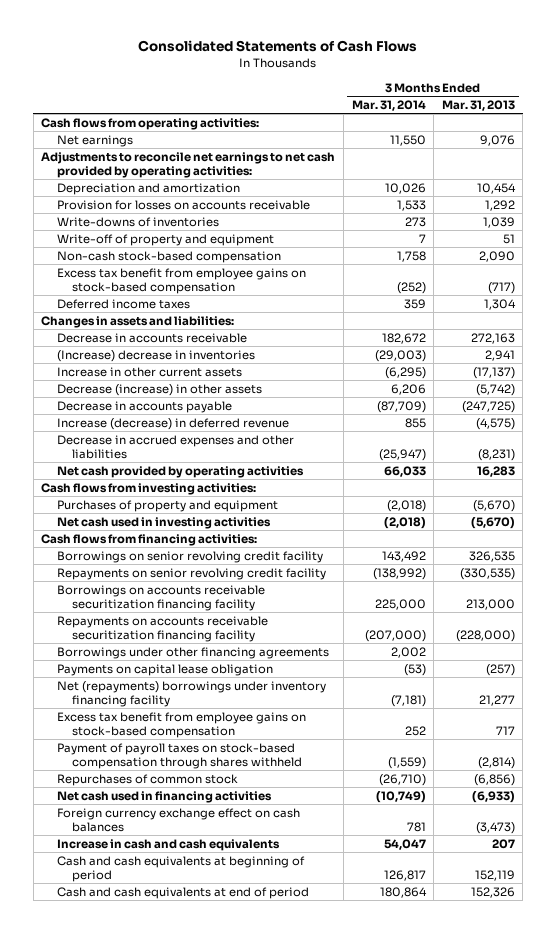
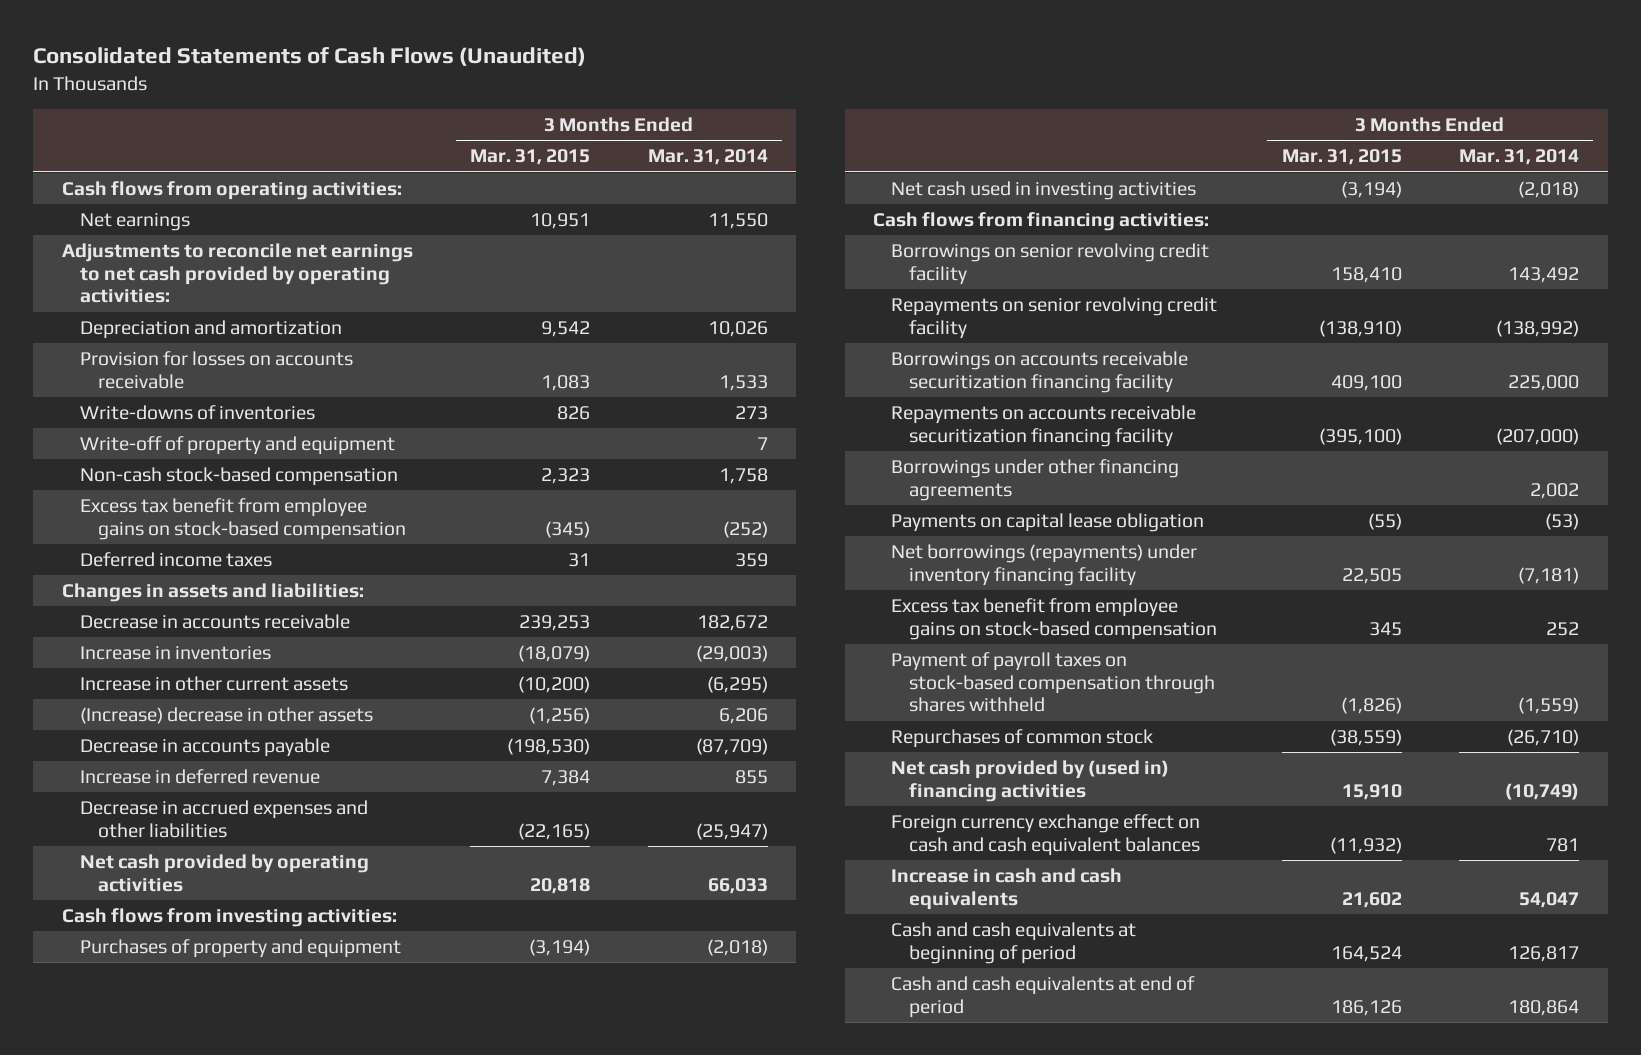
[138,40,418,53] Consolidated Statements of Cash Flows -> [33,47,587,67] Consolidated Statements of Cash Flows (Unaudited)
[441,99,515,111] Mar. 31, 2013 -> none
none -> [470,149,591,166] Mar. 31, 2015
[56,349,255,362] (Increase) decrease in inventories -> [79,646,271,661] Increase in inventories
[56,383,262,396] Decrease (increase) in other assets -> [79,707,373,725] (Increase) decrease in other assets
[56,417,289,430] Increase (decrease) in deferred revenue -> [79,769,320,785] Increase in deferred revenue
[56,680,326,707] Net (repayments) borrowings under inventory financing facility -> [891,544,1198,586] Net borrowings (repayments) under inventory financing facility
[56,790,272,803] Net cash used in financing activities -> [891,760,1170,802] Net cash provided by (used in) financing activities
[56,807,300,832] Foreign currency exchange effect on cash balances -> [891,814,1201,856] Foreign currency exchange effect on cash and cash equivalent balances

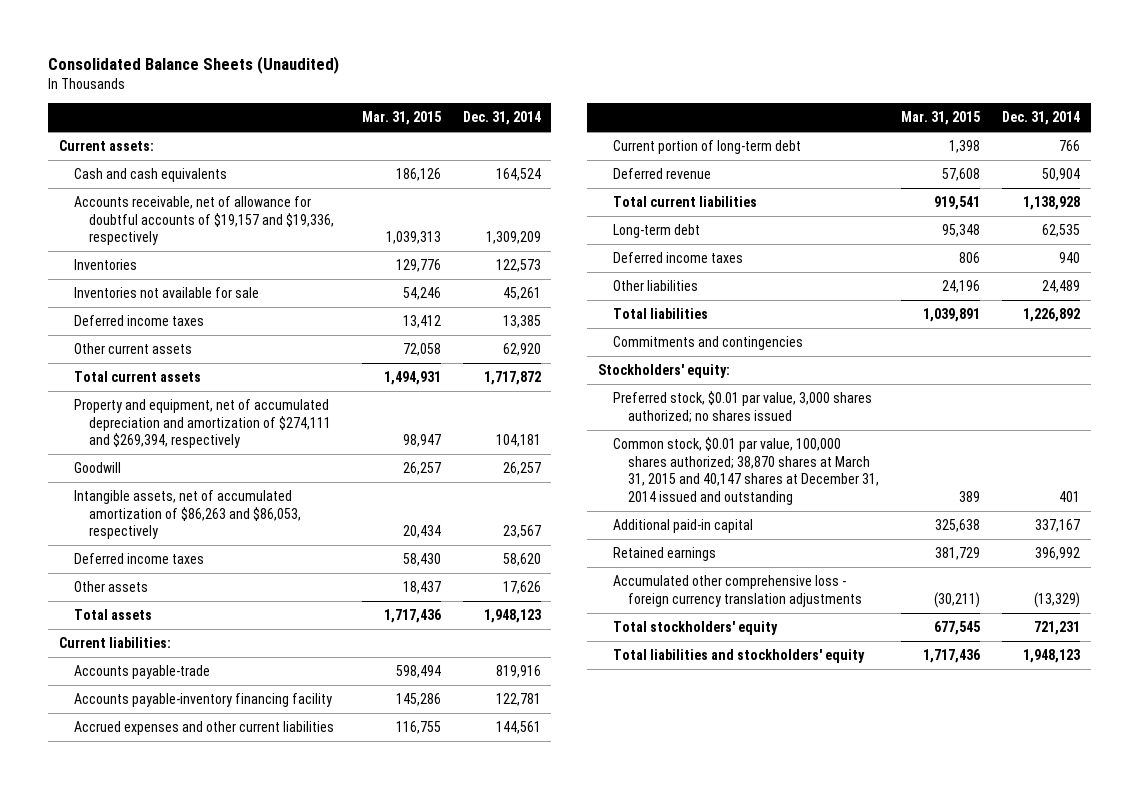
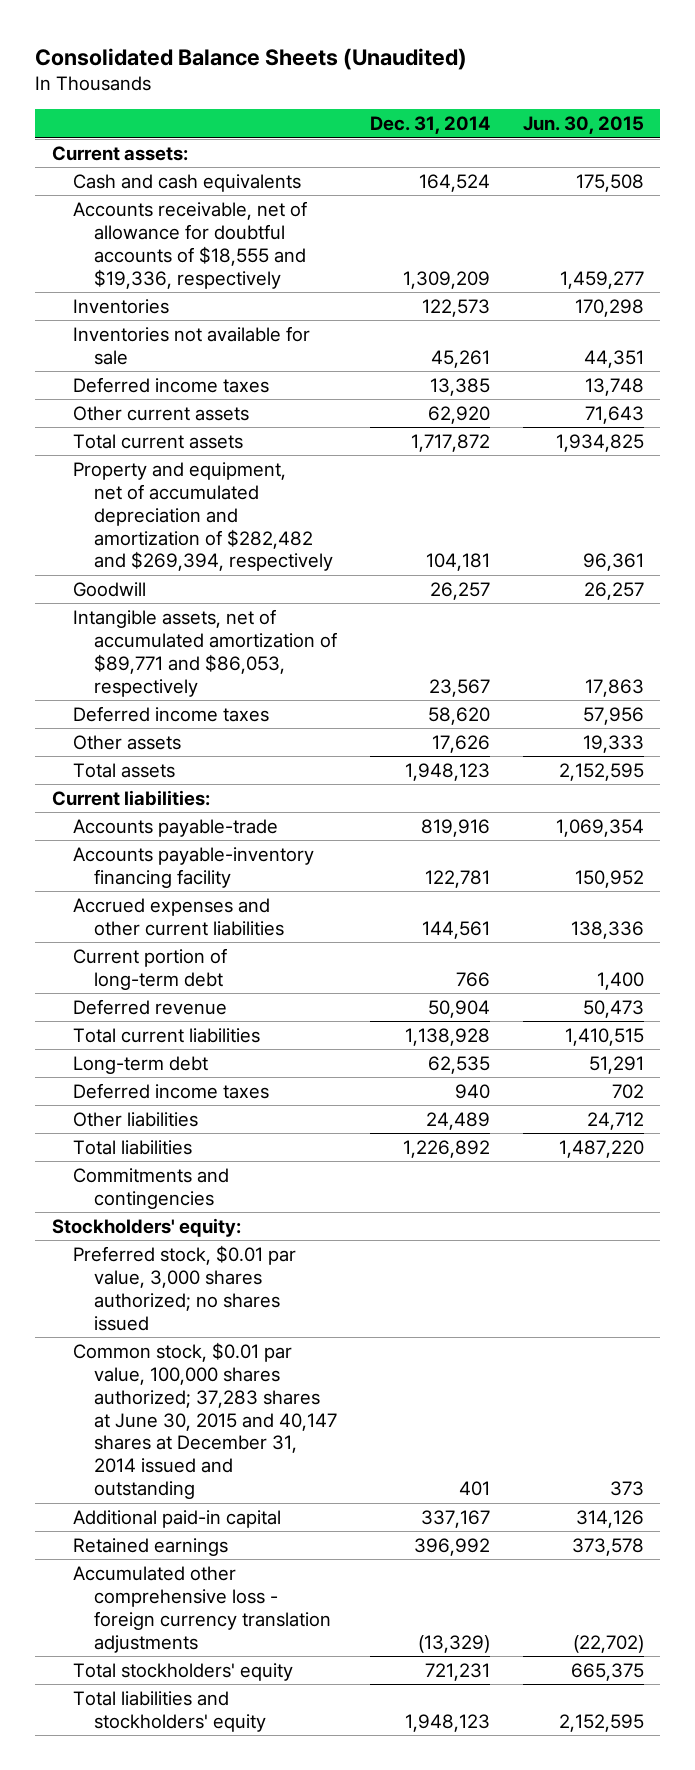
[361,111,441,126] Mar. 31, 2015 -> none
none -> [522,116,644,135] Jun. 30, 2015
[73,196,334,246] Accounts receivable, net of allowance for doubtful accounts of $19,157 and $19,336, respectively -> [73,200,308,289] Accounts receivable, net of allowance for doubtful accounts of $18,555 and $19,336, respectively
[73,399,331,449] Property and equipment, net of accumulated depreciation and amortization of $274,111 and $269,394, respectively -> [73,461,334,572] Property and equipment, net of accumulated depreciation and amortization of $282,482 and $269,394, respectively
[73,490,301,540] Intangible assets, net of accumulated amortization of $86,263 and $86,053, respectively -> [73,608,338,697] Intangible assets, net of accumulated amortization of $89,771 and $86,053, respectively
[612,437,879,505] Common stock, $0.01 par value, 100,000 shares authorized; 38,870 shares at March 31, 2015 and 40,147 shares at December 31, 2014 issued and outstanding -> [73,1341,338,1500] Common stock, $0.01 par value, 100,000 shares authorized; 37,283 shares at June 30, 2015 and 40,147 shares at December 31, 2014 issued and outstanding

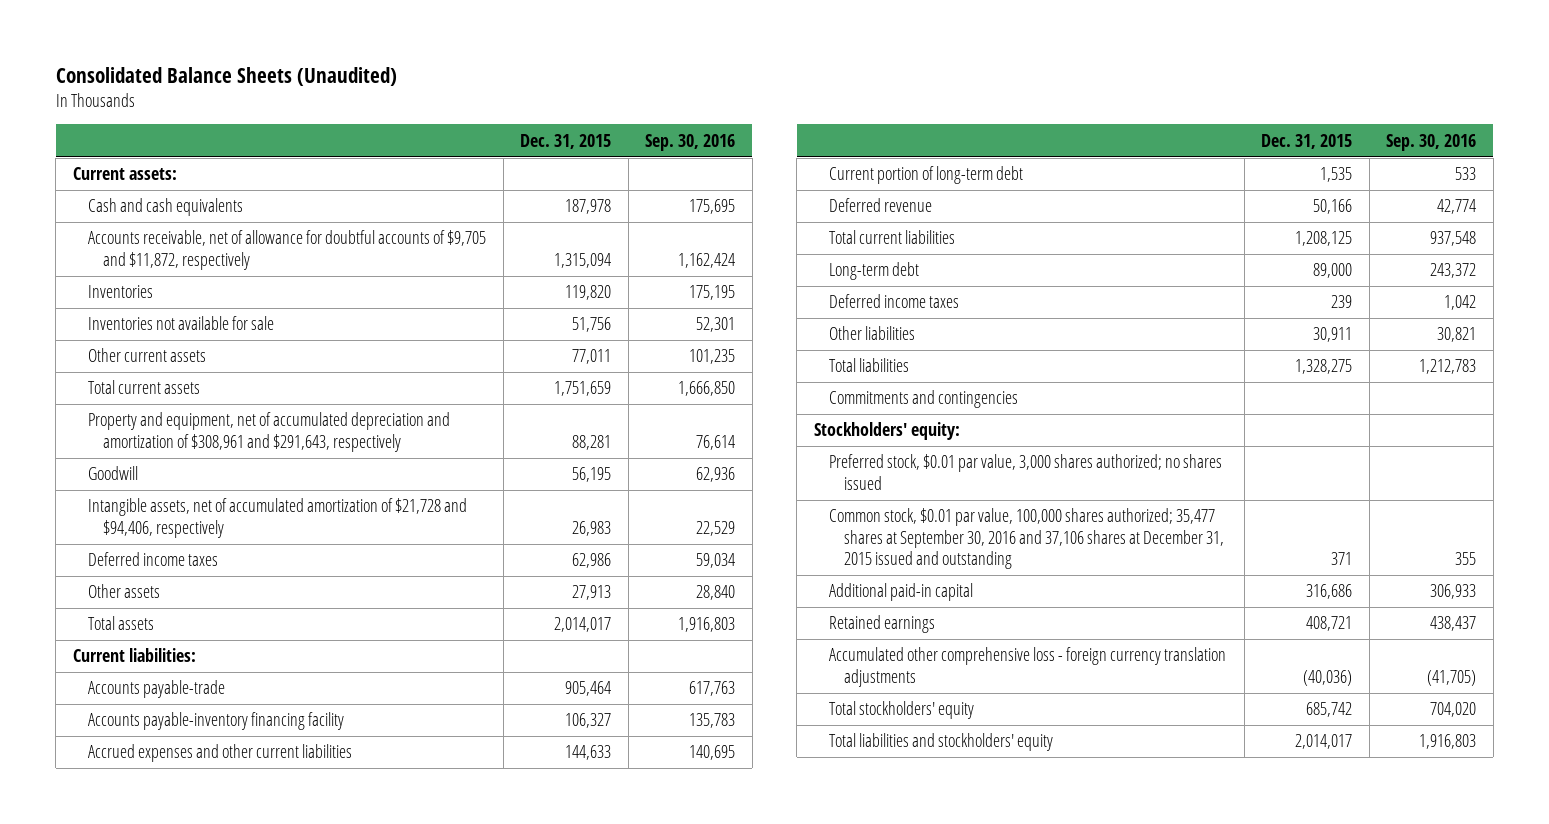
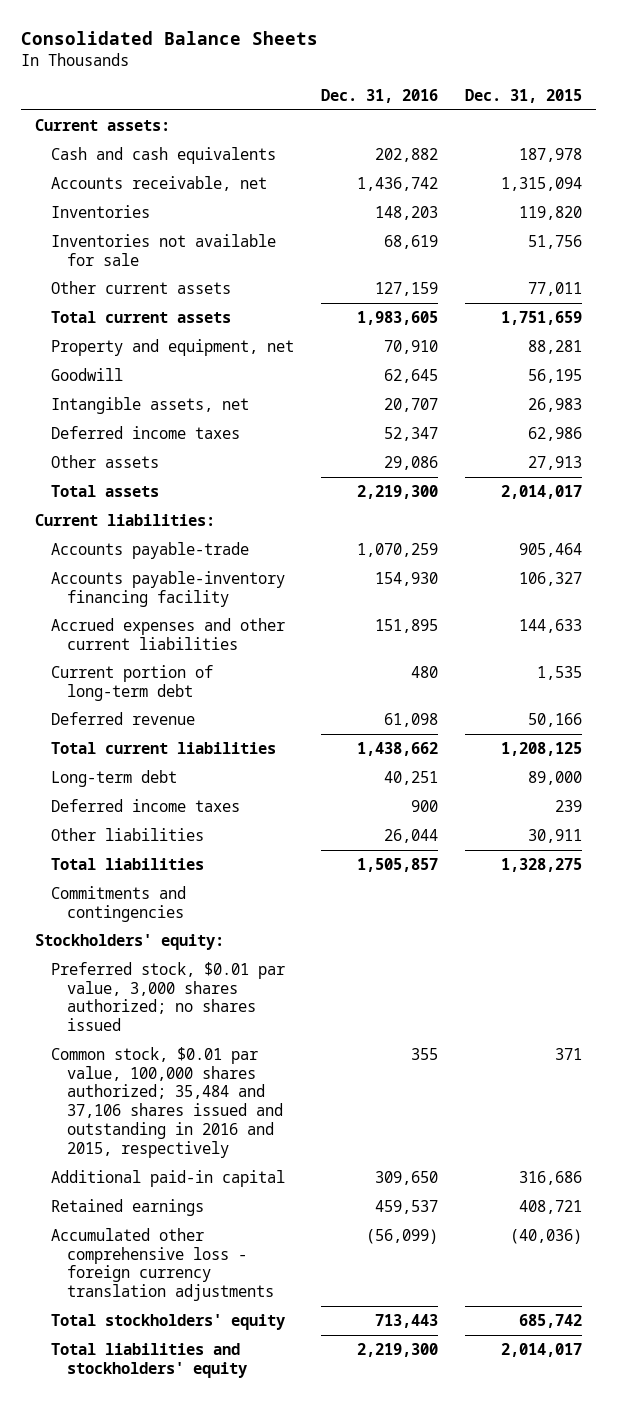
[55,66,397,86] Consolidated Balance Sheets (Unaudited) -> [20,30,318,45] Consolidated Balance Sheets
[645,133,736,151] Sep. 30, 2016 -> none
none -> [320,88,438,103] Dec. 31, 2016
[88,230,487,270] Accounts receivable, net of allowance for doubtful accounts of $9,705 and $11,872, respectively -> [50,175,267,191] Accounts receivable, net
[88,412,451,452] Property and equipment, net of accumulated depreciation and amortization of $308,961 and $291,643, respectively -> [50,338,294,356] Property and equipment, net
[88,498,468,538] Intangible assets, net of accumulated amortization of $21,728 and $94,406, respectively -> [50,396,249,414] Intangible assets, net
[829,508,1225,570] Common stock, $0.01 par value, 100,000 shares authorized; 35,477 shares at September 30, 2016 and 37,106 shares at December 31, 2015 issued and outstanding -> [50,1046,283,1158] Common stock, $0.01 par value, 100,000 shares authorized; 35,484 and 37,106 shares issued and outstanding in 2016 and 2015, respectively

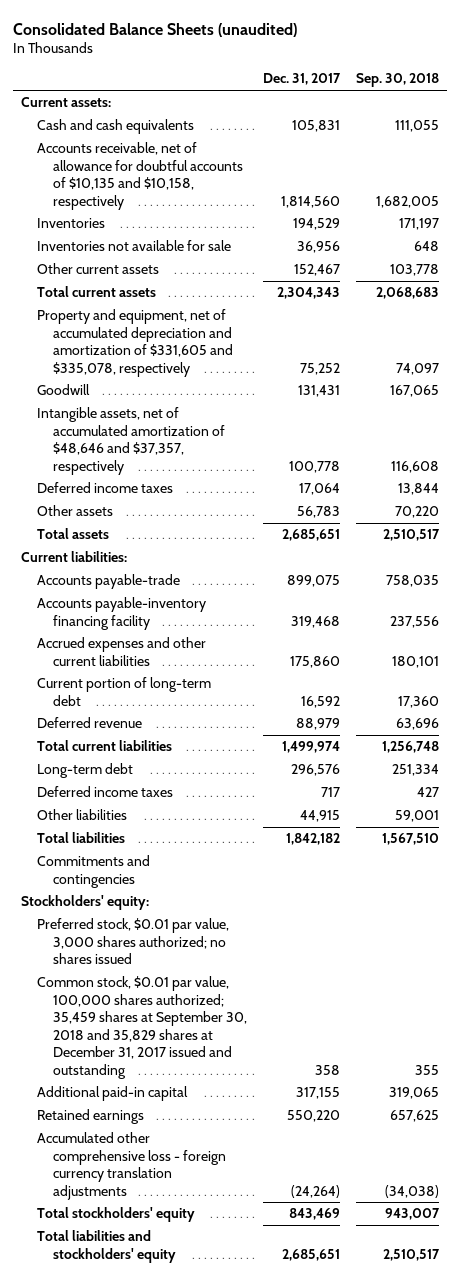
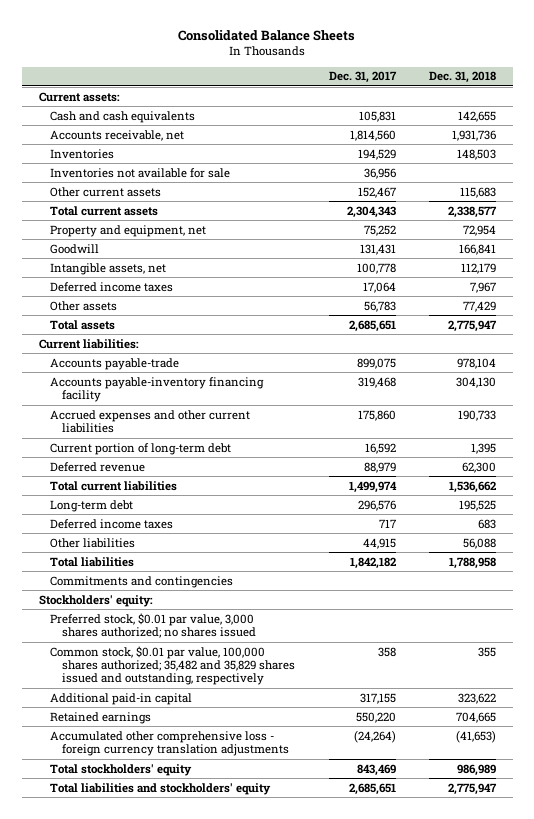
[13,22,298,37] Consolidated Balance Sheets (unaudited) -> [178,29,356,41] Consolidated Balance Sheets
[355,73,439,88] Sep. 30, 2018 -> none
none -> [428,71,496,84] Dec. 31, 2018
[37,142,243,210] Accounts receivable, net of allowance for doubtful accounts of $10,135 and $10,158, respectively -> [50,129,185,141] Accounts receivable, net
[37,309,233,377] Property and equipment, net of accumulated depreciation and amortization of $331,605 and $335,078, respectively -> [50,224,207,237] Property and equipment, net
[37,407,225,475] Intangible assets, net of accumulated amortization of $48,646 and $37,357, respectively -> [50,262,167,275] Intangible assets, net
[37,976,247,1079] Common stock, $0.01 par value, 100,000 shares authorized; 35,459 shares at September 30, 2018 and 35,829 shares at December 31, 2017 issued and outstanding -> [50,645,296,686] Common stock, $0.01 par value, 100,000 shares authorized; 35,482 and 35,829 shares issued and outstanding, respectively

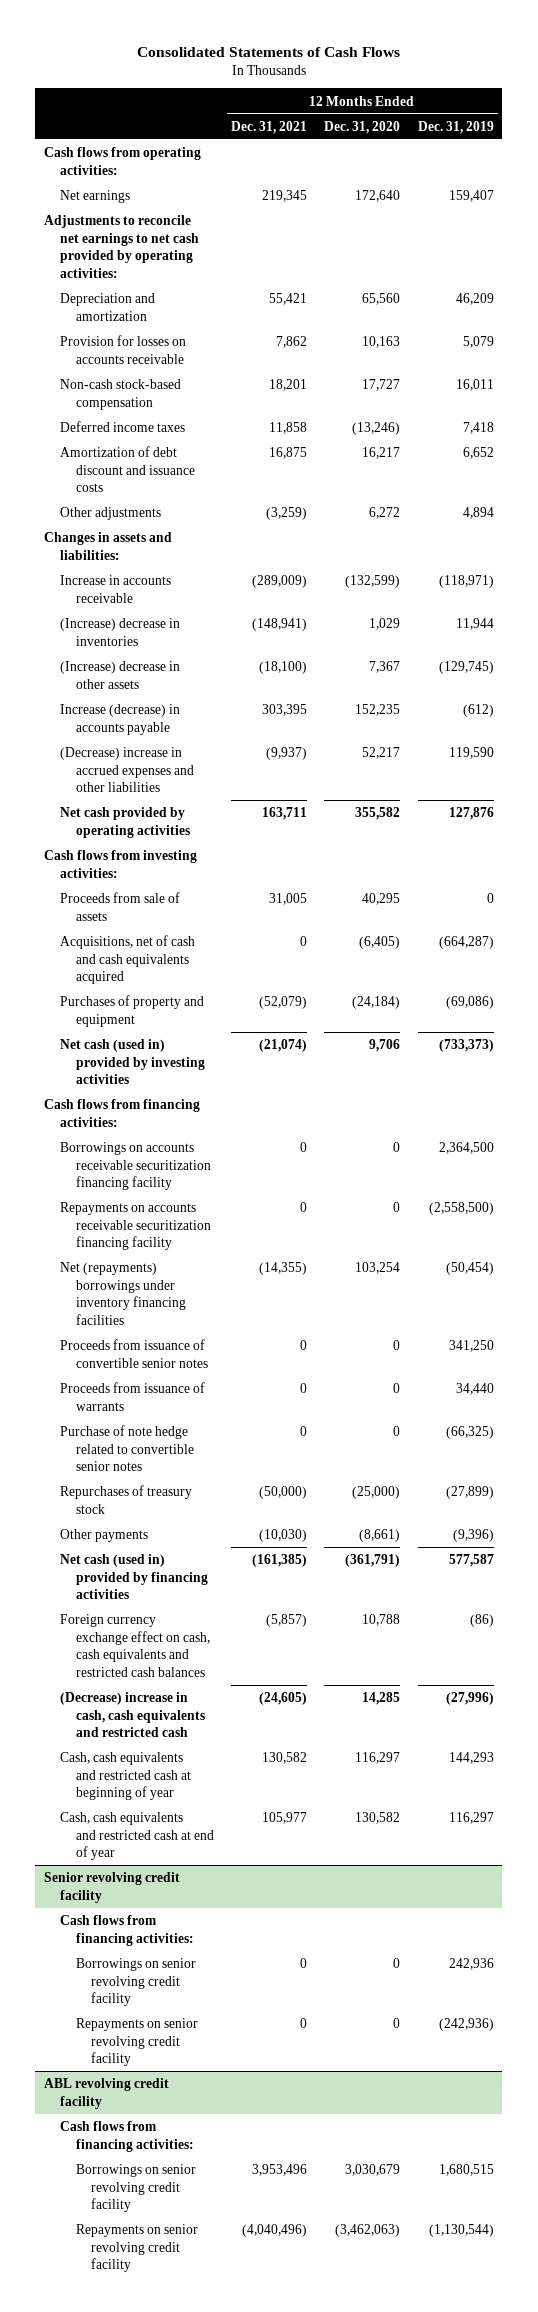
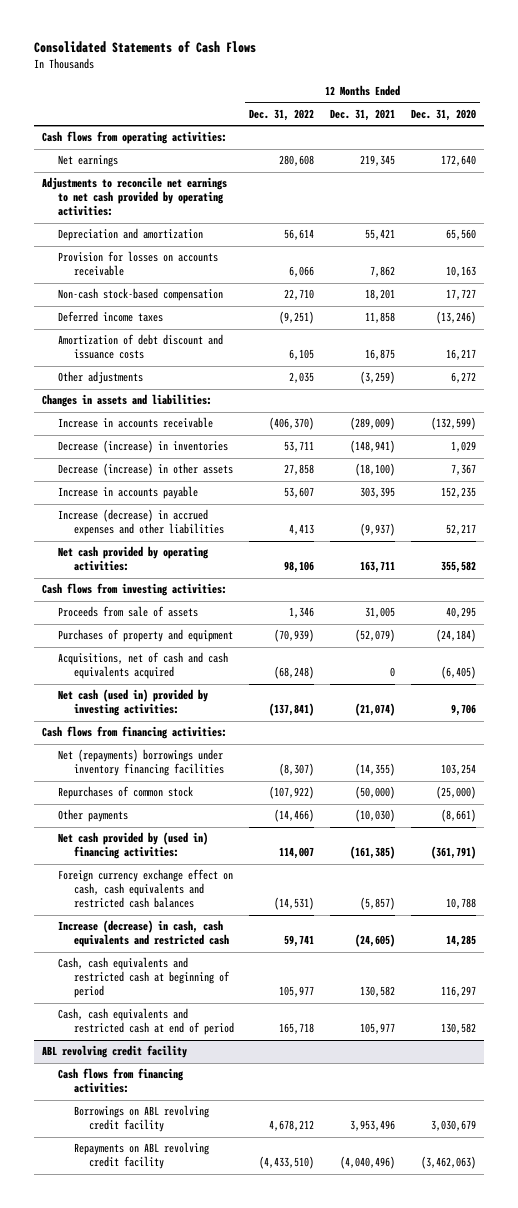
[417,120,494,134] Dec. 31, 2019 -> none
none -> [249,108,315,121] Dec. 31, 2022
[59,618,180,646] (Increase) decrease in inventories -> [57,440,228,454] Decrease (increase) in inventories
[59,661,180,689] (Increase) decrease in other assets -> [57,463,233,477] Decrease (increase) in other assets
[59,704,180,735] Increase (decrease) in accounts payable -> [57,486,198,500] Increase in accounts payable
[59,747,194,793] (Decrease) increase in accrued expenses and other liabilities -> [57,509,224,537] Increase (decrease) in accrued expenses and other liabilities
[59,807,190,838] Net cash provided by operating activities -> [57,546,209,572] Net cash provided by operating activities:
[59,935,195,985] Acquisitions, net of cash and cash equivalents acquired -> [57,652,228,680] Acquisitions, net of cash and cash equivalents acquired
[59,1039,205,1085] Net cash (used in) provided by investing activities -> [57,689,208,717] Net cash (used in) provided by investing activities:
[59,1142,211,1191] Borrowings on accounts receivable securitization financing facility -> none
[59,1202,211,1251] Repayments on accounts receivable securitization financing facility -> none
[59,1339,208,1368] Proceeds from issuance of convertible senior notes -> none
[59,1382,205,1411] Proceeds from issuance of warrants -> none
[59,1425,194,1472] Purchase of note hedge related to convertible senior notes -> none
[59,1485,192,1514] Repurchases of treasury stock -> [57,786,193,800] Repurchases of common stock
[59,1554,208,1600] Net cash (used in) provided by financing activities -> [57,832,208,860] Net cash provided by (used in) financing activities:
[44,1872,181,1903] Senior revolving credit facility -> none
[59,1915,194,1946] Cash flows from financing activities: -> none
[75,1958,196,2007] Borrowings on senior revolving credit facility -> none
[75,2018,198,2067] Repayments on senior revolving credit facility -> none
[59,1692,205,1738] (Decrease) increase in cash, cash equivalents and restricted cash -> [57,920,229,948] Increase (decrease) in cash, cash equivalents and restricted cash
[59,1752,191,1801] Cash, cash equivalents and restricted cash at beginning of year -> [57,957,230,999] Cash, cash equivalents and restricted cash at beginning of period
[59,1812,214,1861] Cash, cash equivalents and restricted cash at end of year -> [57,1008,234,1036] Cash, cash equivalents and restricted cash at end of period
[75,2164,196,2213] Borrowings on senior revolving credit facility -> [73,1105,209,1133] Borrowings on ABL revolving credit facility
[75,2224,198,2273] Repayments on senior revolving credit facility -> [73,1142,209,1170] Repayments on ABL revolving credit facility

